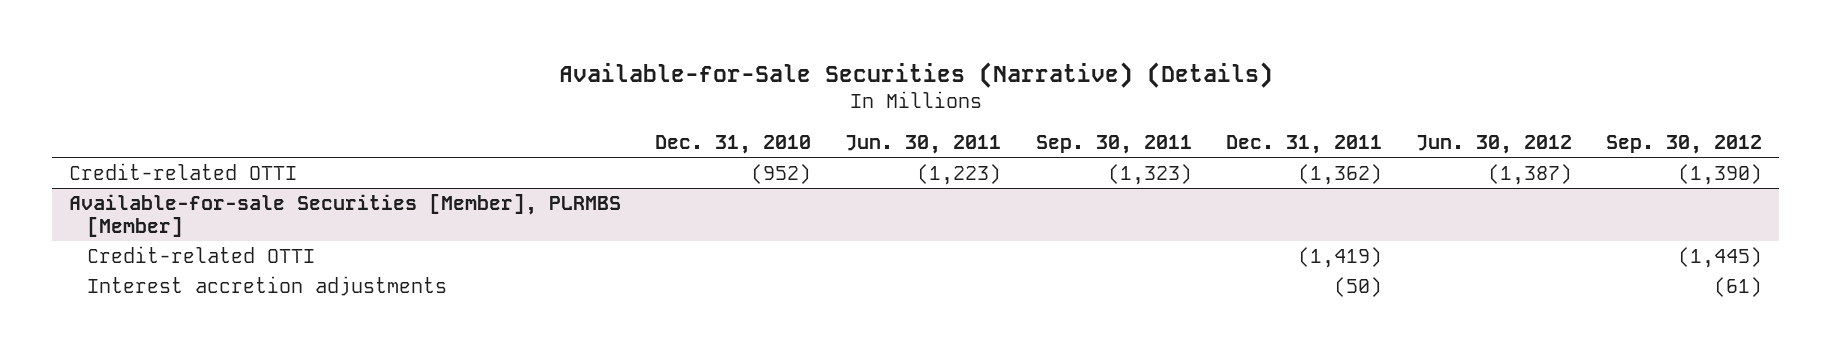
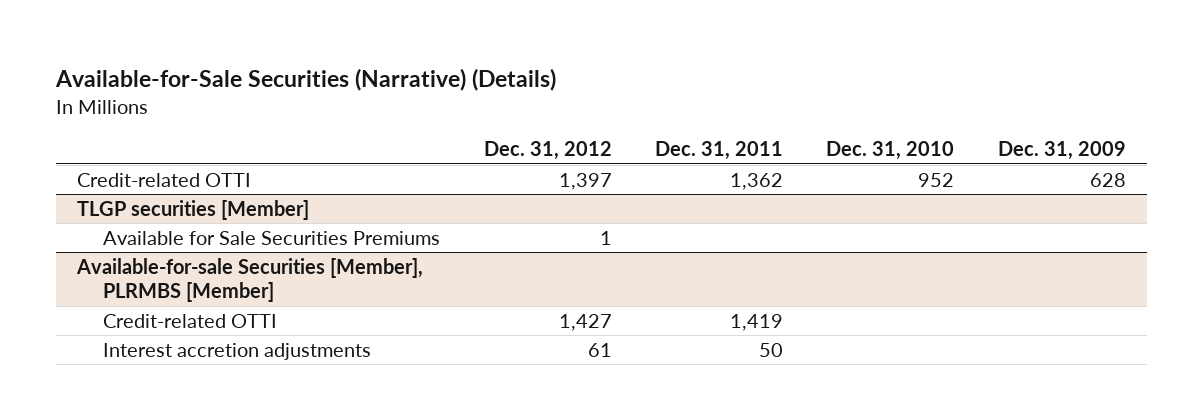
[845,135,1002,155] Jun. 30, 2011 -> none
[1035,135,1192,155] Sep. 30, 2011 -> none
[1415,135,1572,155] Jun. 30, 2012 -> none
[1606,135,1763,155] Sep. 30, 2012 -> none
none -> [483,141,612,161] Dec. 31, 2012
none -> [997,141,1126,161] Dec. 31, 2009
[751,163,812,184] (952) -> [918,172,955,187] 952
[1297,163,1382,185] (1,362) -> [729,172,783,190] 1,362
none -> [77,199,310,220] TLGP securities [Member]
none -> [103,230,441,245] Available for Sale Securities Premiums
[1297,246,1382,268] (1,419) -> [729,313,783,331] 1,419
[1333,276,1382,297] (50) -> [758,342,783,357] 50

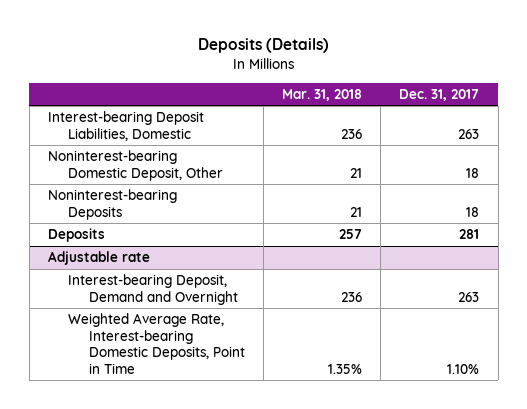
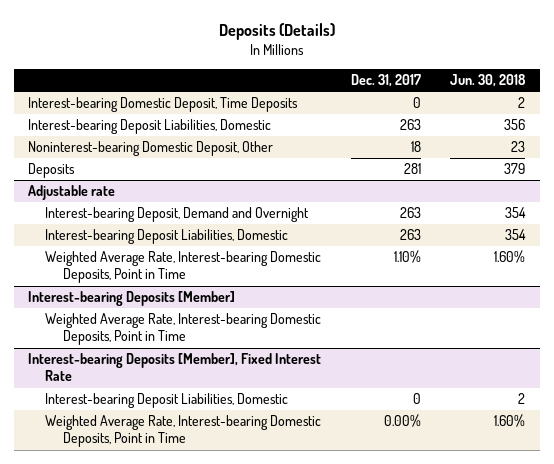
[281,88,362,101] Mar. 31, 2018 -> none
none -> [450,74,527,88] Jun. 30, 2018
none -> [28,97,299,113] Interest-bearing Domestic Deposit, Time Deposits
[47,189,177,220] Noninterest-bearing Deposits -> none
none -> [45,229,289,245] Interest-bearing Deposit Liabilities, Domestic
none -> [28,291,236,307] Interest-bearing Deposits [Member]
none -> [45,313,322,346] Weighted Average Rate, Interest-bearing Domestic Deposits, Point in Time
none -> [28,353,322,382] Interest-bearing Deposits [Member], Fixed Interest Rate
none -> [45,393,289,409] Interest-bearing Deposit Liabilities, Domestic
none -> [45,415,322,448] Weighted Average Rate, Interest-bearing Domestic Deposits, Point in Time

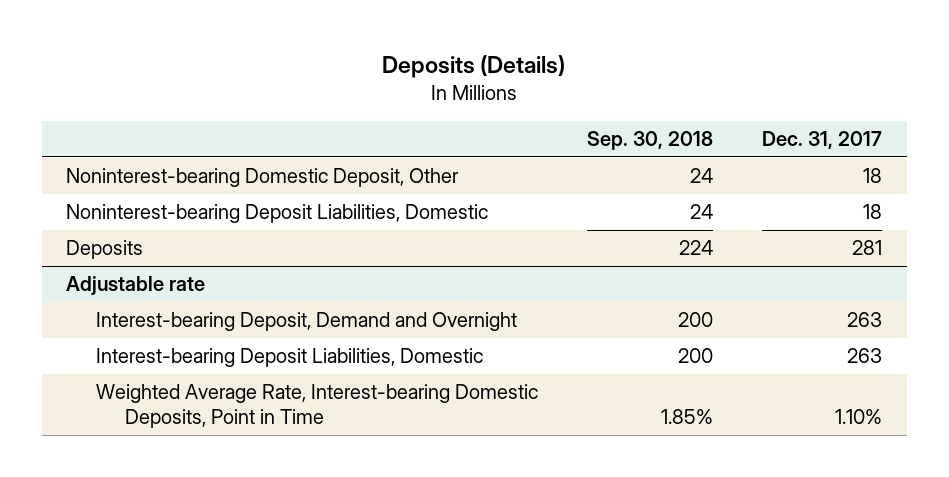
[450,74,527,88] Jun. 30, 2018 -> none
none -> [586,130,713,150] Sep. 30, 2018
[28,97,299,113] Interest-bearing Domestic Deposit, Time Deposits -> none
[28,119,272,135] Interest-bearing Deposit Liabilities, Domestic -> none
none -> [66,204,489,224] Noninterest-bearing Deposit Liabilities, Domestic
[28,291,236,307] Interest-bearing Deposits [Member] -> none
[45,313,322,346] Weighted Average Rate, Interest-bearing Domestic Deposits, Point in Time -> none
[28,353,322,382] Interest-bearing Deposits [Member], Fixed Interest Rate -> none
[45,393,289,409] Interest-bearing Deposit Liabilities, Domestic -> none
[45,415,322,448] Weighted Average Rate, Interest-bearing Domestic Deposits, Point in Time -> none

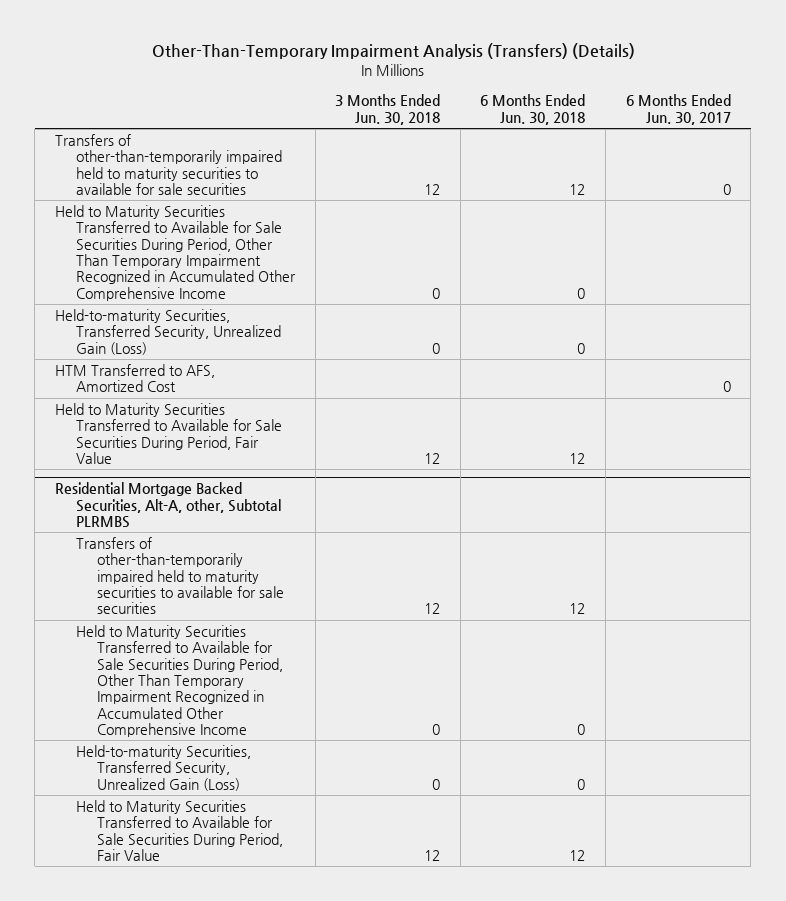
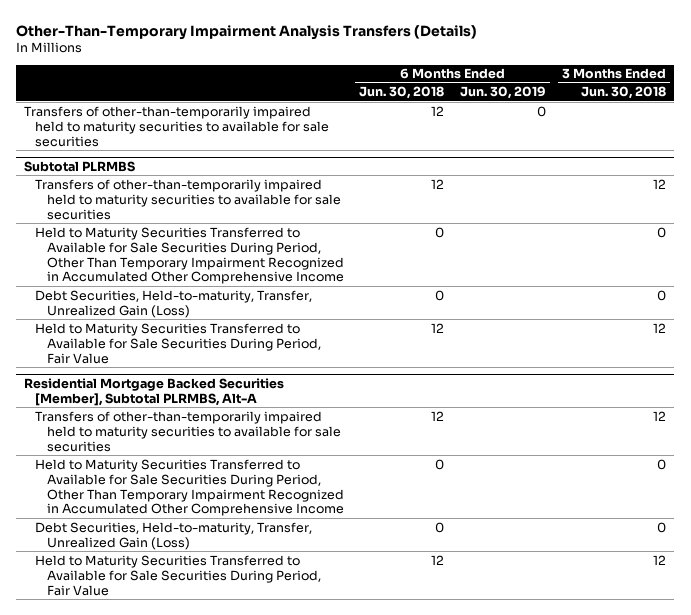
[151,43,635,60] Other-Than-Temporary Impairment Analysis (Transfers) (Details) -> [16,24,478,40] Other-Than-Temporary Impairment Analysis Transfers (Details)
[625,94,731,125] 6 Months Ended Jun. 30, 2017 -> none
none -> [460,86,547,100] Jun. 30, 2019
none -> [24,105,330,147] Transfers of other-than-temporarily impaired held to maturity securities to available for sale securities
none -> [24,161,136,173] Subtotal PLRMBS
[54,364,215,393] HTM Transferred to AFS, Amortized Cost -> none
[54,309,282,355] Held-to-maturity Securities, Transferred Security, Unrealized Gain (Loss) -> [35,289,313,318] Debt Securities, Held-to-maturity, Transfer, Unrealized Gain (Loss)
[54,482,282,528] Residential Mortgage Backed Securities, Alt-A, other, Subtotal PLRMBS -> [24,378,285,407] Residential Mortgage Backed Securities [Member], Subtotal PLRMBS, Alt-A
[76,745,252,791] Held-to-maturity Securities, Transferred Security, Unrealized Gain (Loss) -> [35,521,313,550] Debt Securities, Held-to-maturity, Transfer, Unrealized Gain (Loss)

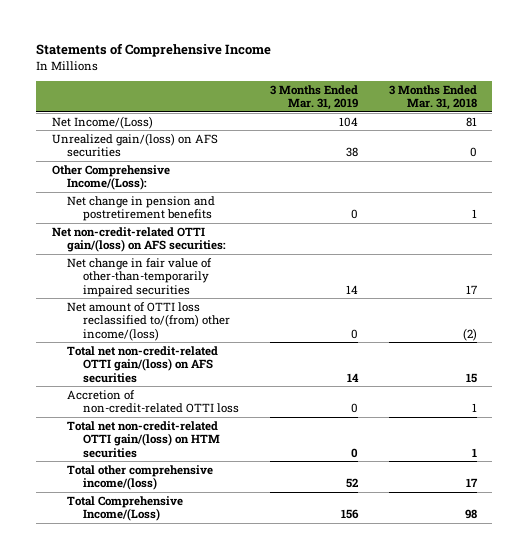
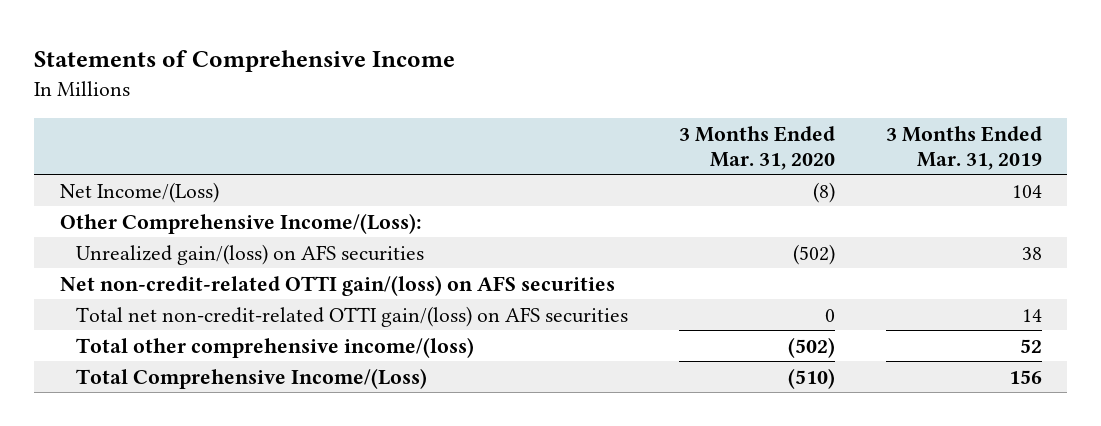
[388,84,477,111] 3 Months Ended Mar. 31, 2018 -> none
none -> [678,125,835,170] 3 Months Ended Mar. 31, 2020
[67,195,216,222] Net change in pension and postretirement benefits -> none
[67,257,213,297] Net change in fair value of other-than-temporarily impaired securities -> none
[67,301,231,341] Net amount of OTTI loss reclassified to/(from) other income/(loss) -> none
[51,132,218,158] Unrealized gain/(loss) on AFS securities -> [75,243,424,265] Unrealized gain/(loss) on AFS securities
[51,226,227,253] Net non-credit-related OTTI gain/(loss) on AFS securities: -> [59,274,615,296] Net non-credit-related OTTI gain/(loss) on AFS securities
[67,389,240,414] Accretion of non-credit-related OTTI loss -> none
[67,420,221,458] Total net non-credit-related OTTI gain/(loss) on HTM securities -> none

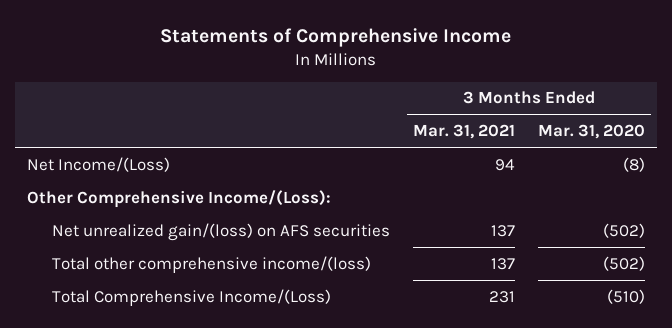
[885,125,1042,170] 3 Months Ended Mar. 31, 2019 -> none
none -> [413,124,516,140] Mar. 31, 2021
[59,274,615,296] Net non-credit-related OTTI gain/(loss) on AFS securities -> none
[75,305,628,327] Total net non-credit-related OTTI gain/(loss) on AFS securities -> none
[75,243,424,265] Unrealized gain/(loss) on AFS securities -> [51,222,390,241] Net unrealized gain/(loss) on AFS securities

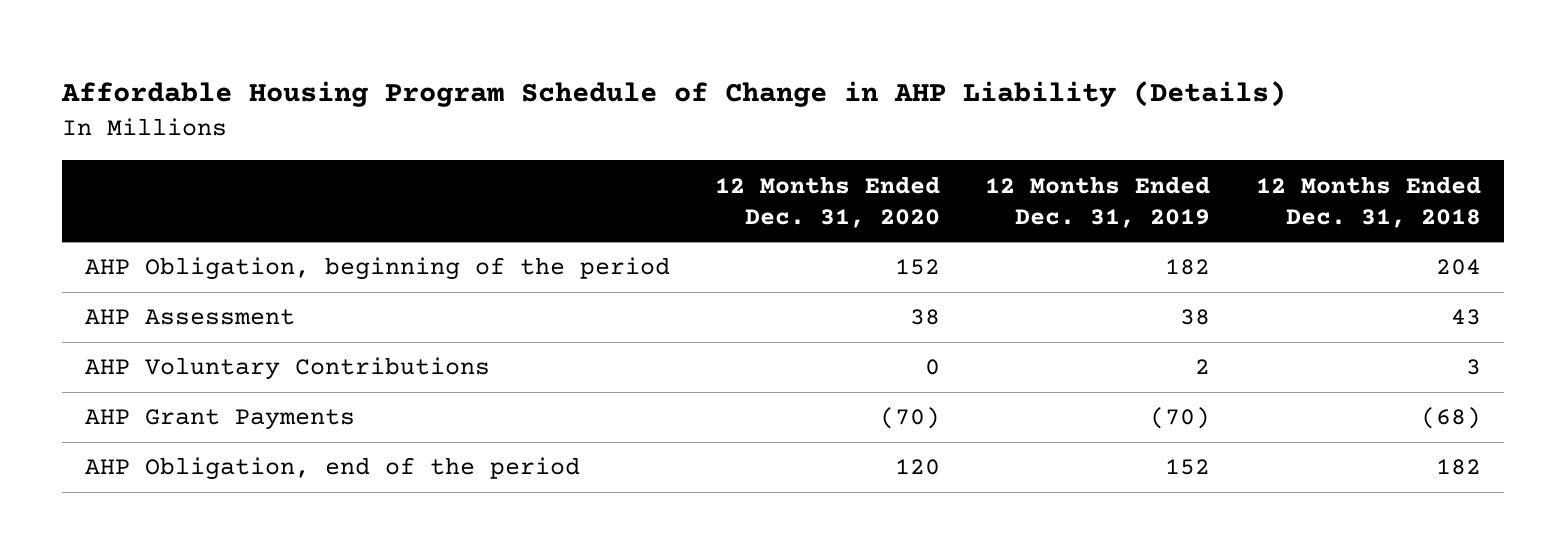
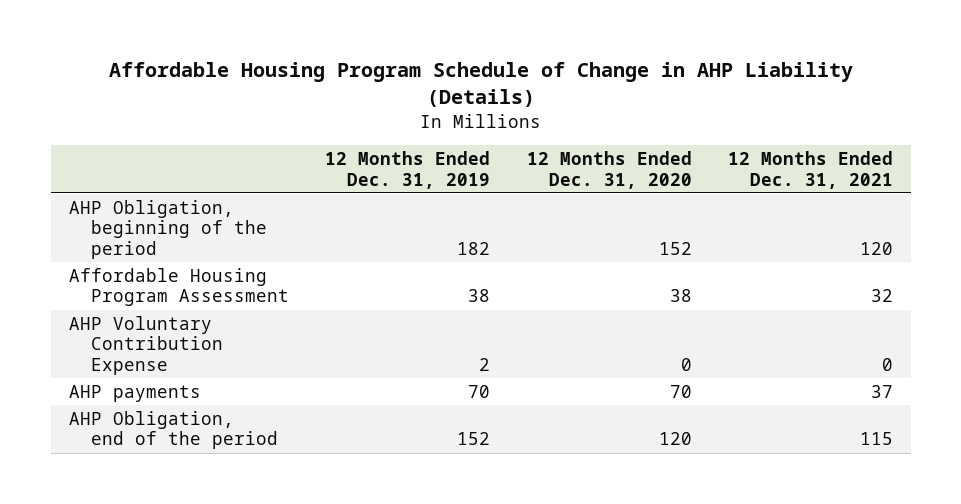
[1255,175,1481,228] 12 Months Ended Dec. 31, 2018 -> none
none -> [727,151,893,189] 12 Months Ended Dec. 31, 2021
[84,309,295,326] AHP Assessment -> [68,267,290,307] Affordable Housing Program Assessment
[84,357,490,381] AHP Voluntary Contributions -> [68,315,224,375] AHP Voluntary Contribution Expense
[84,409,355,431] AHP Grant Payments -> [68,384,201,402] AHP payments
[879,407,940,430] (70) -> [669,384,692,398] 70
[1150,407,1211,430] (70) -> [468,384,491,398] 70

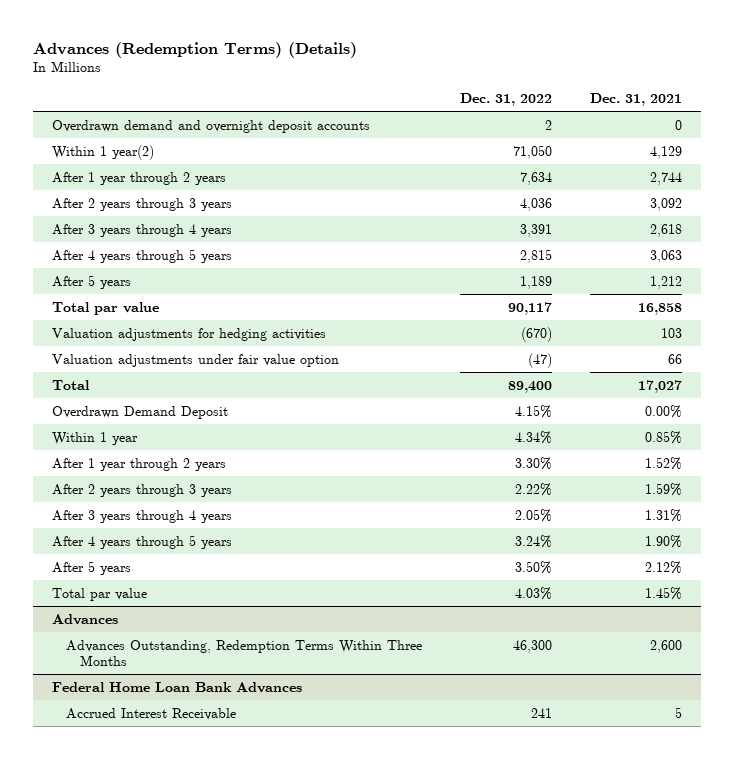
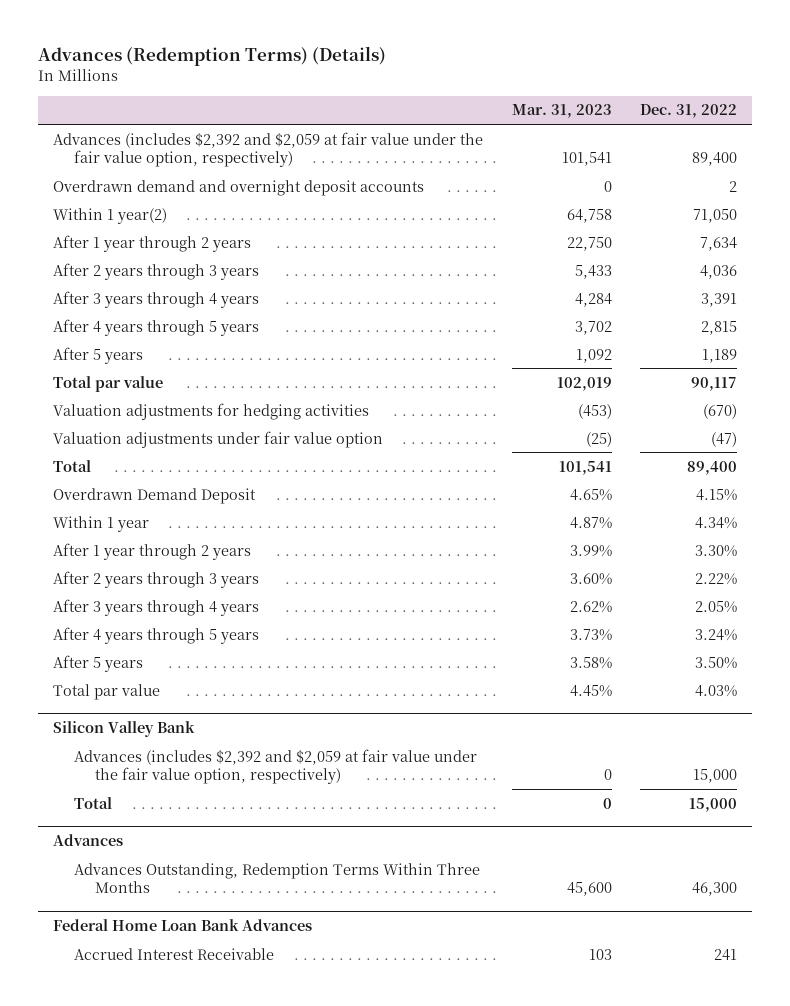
[590,93,683,107] Dec. 31, 2021 -> none
none -> [511,104,612,119] Mar. 31, 2023
none -> [52,131,483,167] Advances (includes $2,392 and $2,059 at fair value under the fair value option, respectively)
none -> [52,720,195,737] Silicon Valley Bank
none -> [73,748,477,784] Advances (includes $2,392 and $2,059 at fair value under the fair value option, respectively)
none -> [73,796,112,809] Total

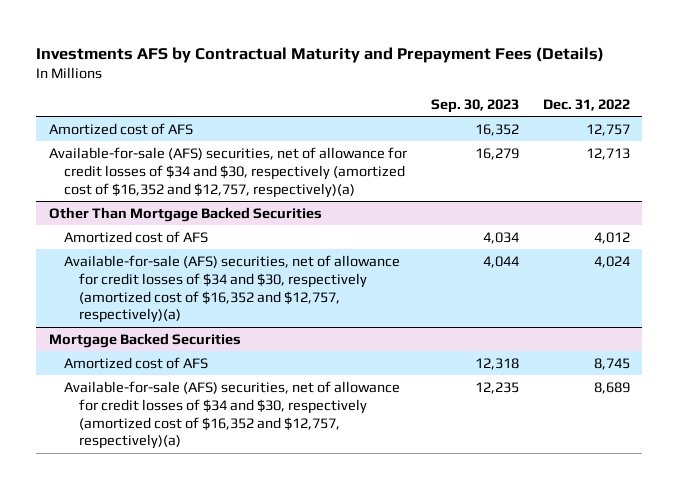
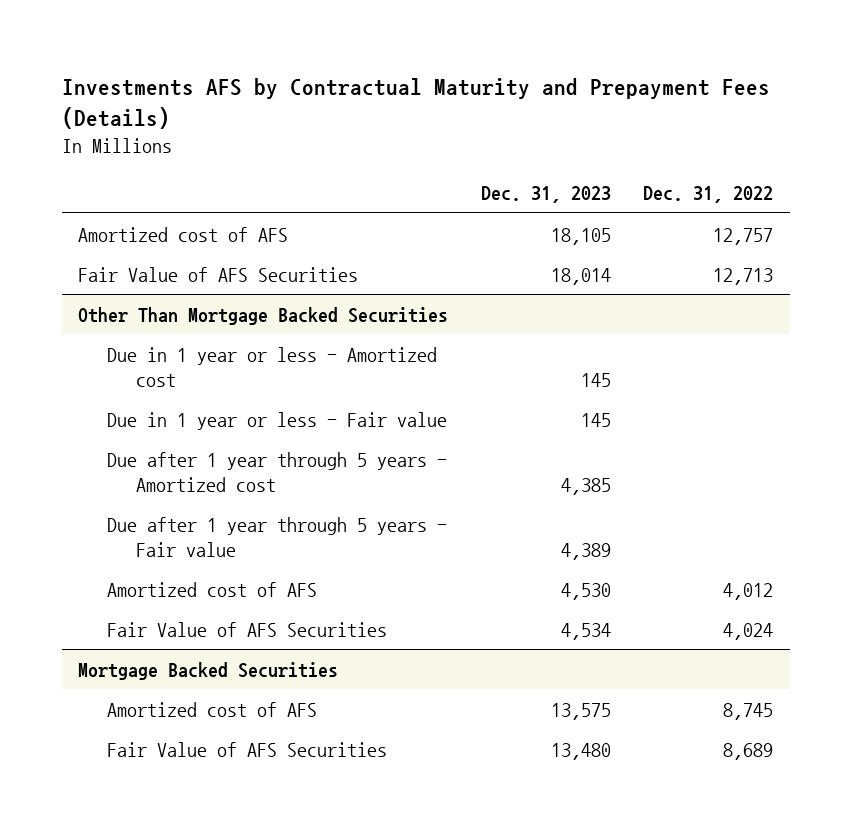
[430,98,519,113] Sep. 30, 2023 -> none
none -> [480,186,611,204] Dec. 31, 2023
[48,146,407,198] Available-for-sale (AFS) securities, net of allowance for credit losses of $34 and $30, respectively (amortized cost of $16,352 and $12,757, respectively)(a) -> [78,266,359,282] Fair Value of AFS Securities
none -> [107,346,438,387] Due in 1 year or less - Amortized cost
none -> [107,411,448,430] Due in 1 year or less - Fair value
none -> [107,451,448,492] Due after 1 year through 5 years - Amortized cost
none -> [107,516,448,557] Due after 1 year through 5 years - Fair value
[63,254,400,324] Available-for-sale (AFS) securities, net of allowance for credit losses of $34 and $30, respectively (amortized cost of $16,352 and $12,757, respectively)(a) -> [107,621,388,637] Fair Value of AFS Securities
[63,380,400,450] Available-for-sale (AFS) securities, net of allowance for credit losses of $34 and $30, respectively (amortized cost of $16,352 and $12,757, respectively)(a) -> [107,741,388,757] Fair Value of AFS Securities

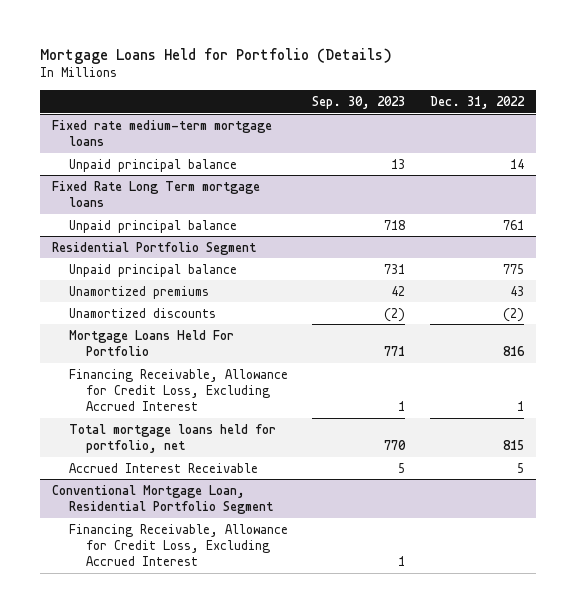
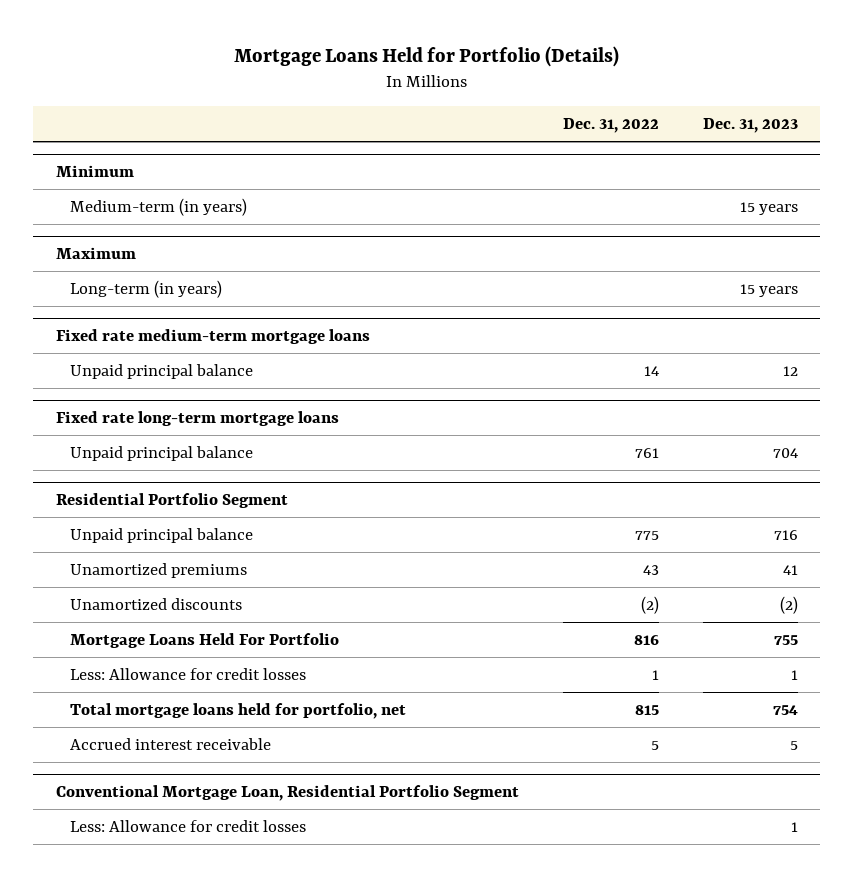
[312,96,406,110] Sep. 30, 2023 -> none
none -> [703,117,799,133] Dec. 31, 2023
none -> [55,164,134,177] Minimum
none -> [70,197,248,216] Medium-term (in years)
none -> [55,246,136,259] Maximum
none -> [70,279,223,298] Long-term (in years)
[51,180,260,207] Fixed Rate Long Term mortgage loans -> [55,410,339,426] Fixed rate long-term mortgage loans
[68,368,288,412] Financing Receivable, Allowance for Credit Loss, Excluding Accrued Interest -> [70,667,307,680] Less: Allowance for credit losses
[68,462,258,473] Accrued Interest Receivable -> [70,737,272,750] Accrued interest receivable
[68,523,288,567] Financing Receivable, Allowance for Credit Loss, Excluding Accrued Interest -> [70,819,307,832] Less: Allowance for credit losses

